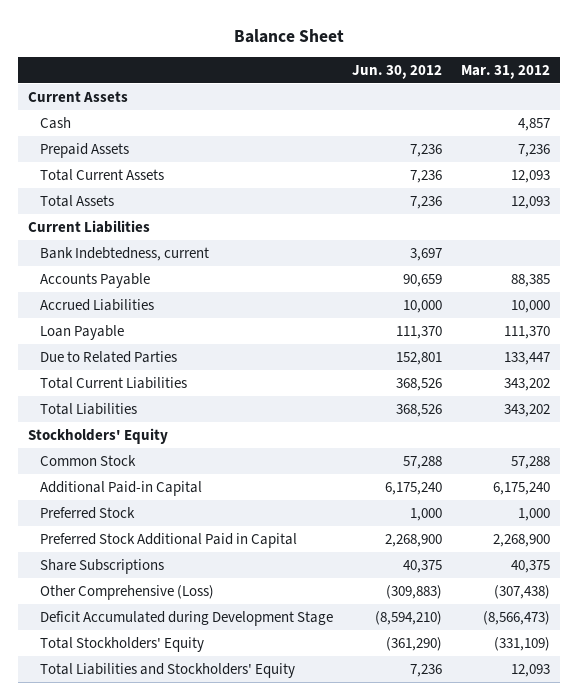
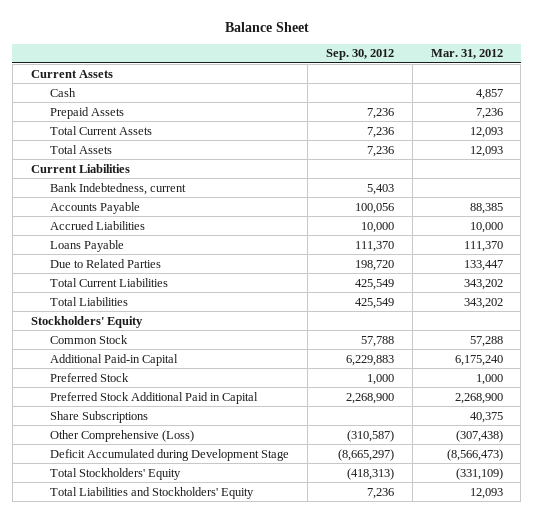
[352,64,443,79] Jun. 30, 2012 -> none
none -> [325,49,394,61] Sep. 30, 2012
[39,324,124,340] Loan Payable -> [50,239,125,252] Loans Payable

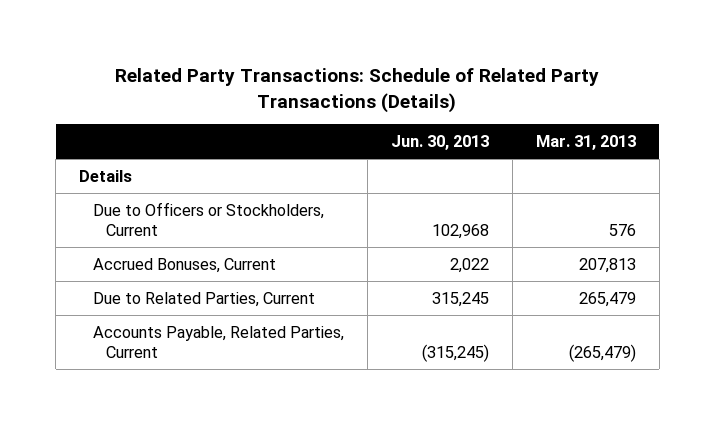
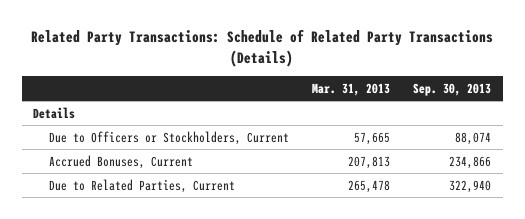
[390,135,489,151] Jun. 30, 2013 -> none
none -> [413,82,492,96] Sep. 30, 2013
[608,224,636,237] 576 -> [353,131,390,145] 57,665
[92,325,344,359] Accounts Payable, Related Parties, Current -> none
[578,291,636,307] 265,479 -> [347,179,390,193] 265,478

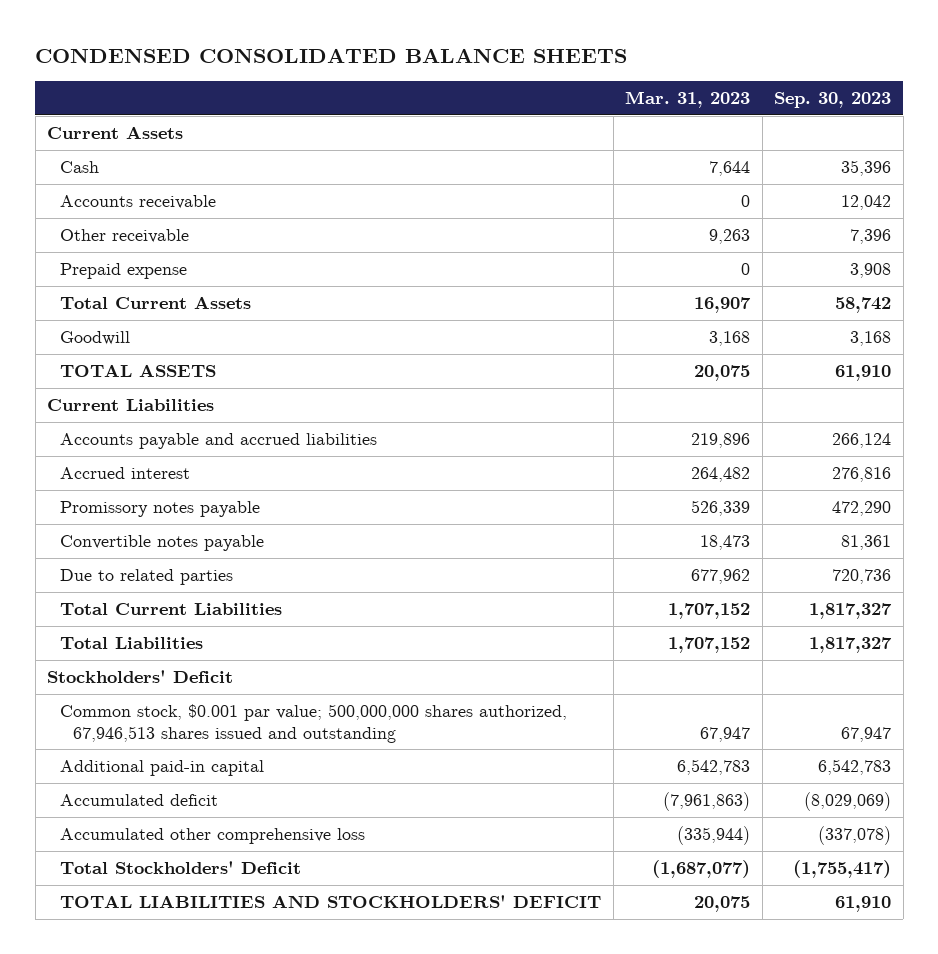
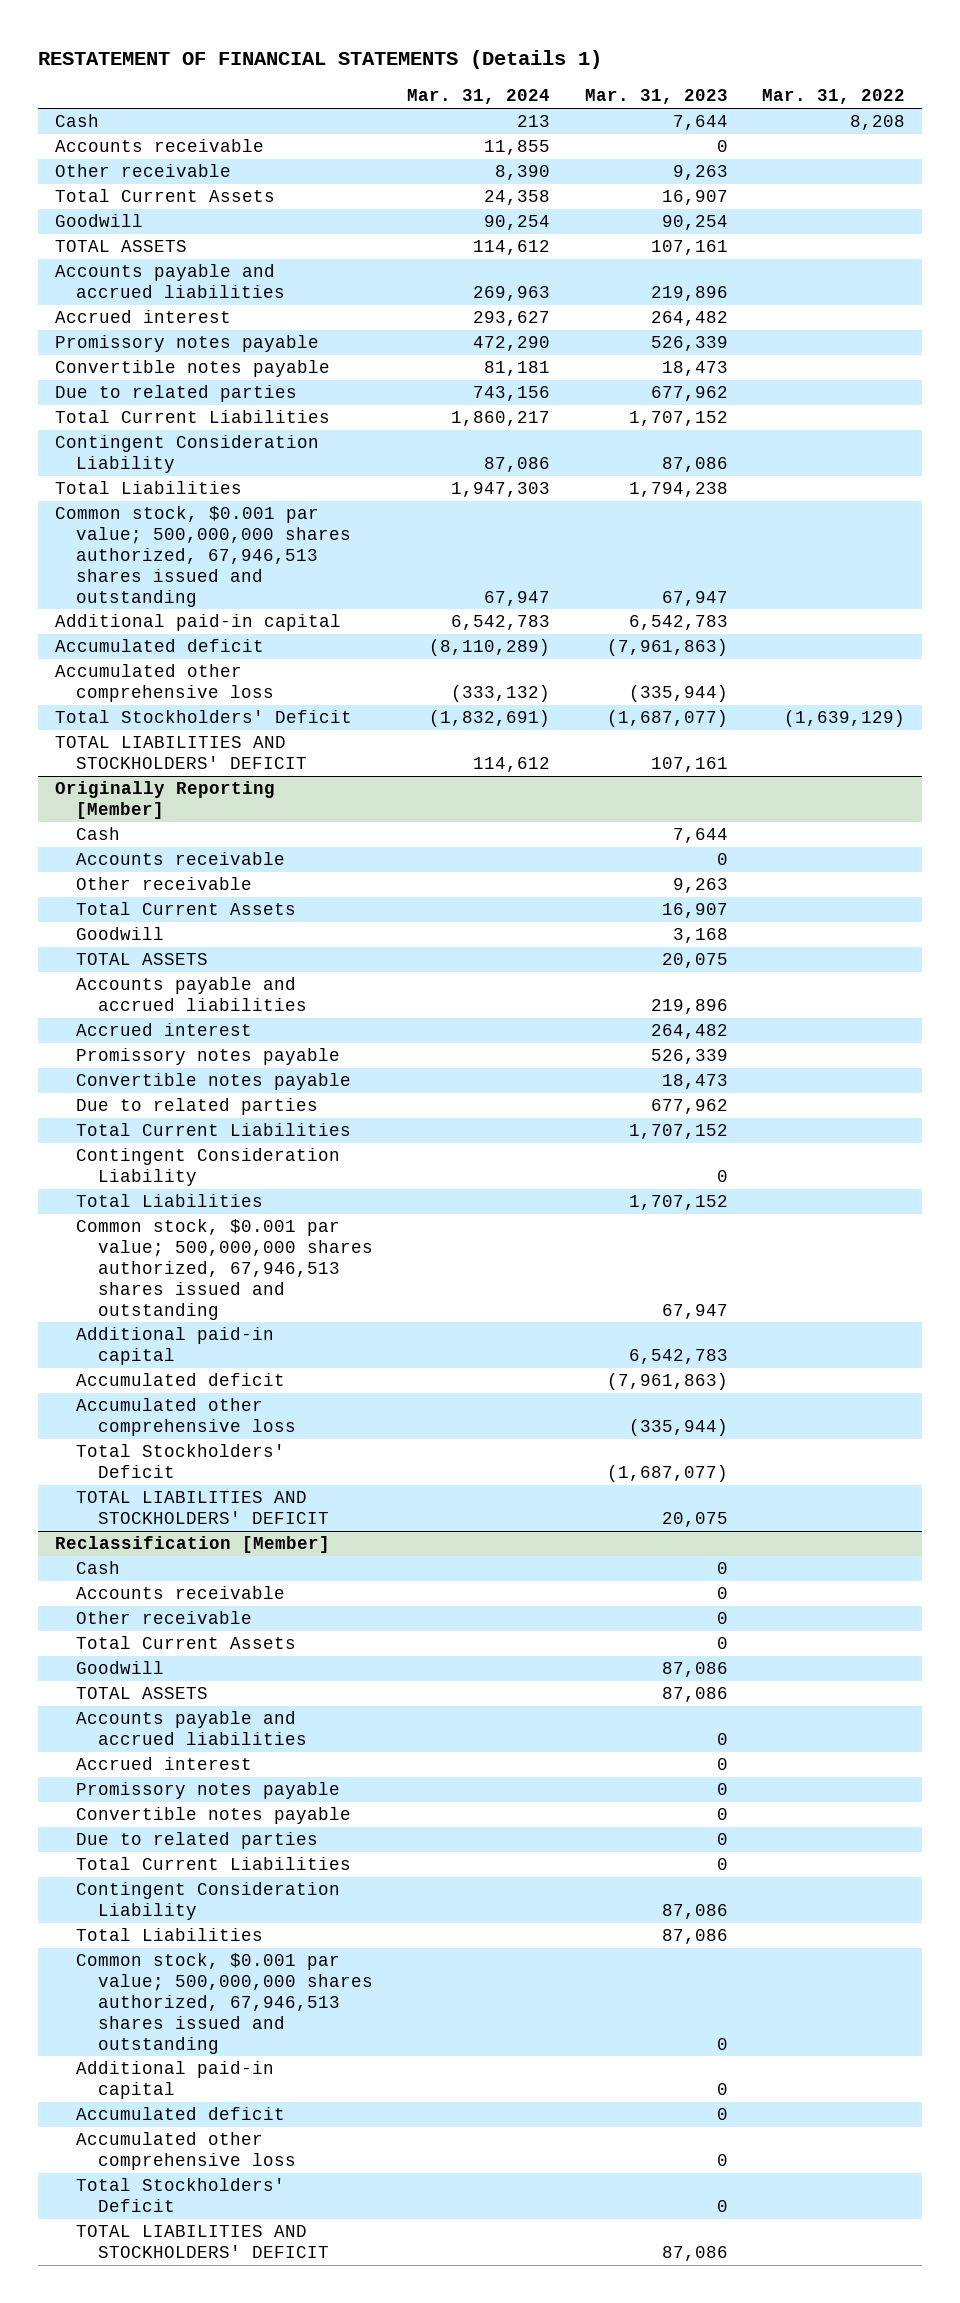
[35,48,628,64] CONDENSED CONSOLIDATED BALANCE SHEETS -> [37,50,602,70] RESTATEMENT OF FINANCIAL STATEMENTS (Details 1)
[774,92,892,109] Sep. 30, 2023 -> none
none -> [407,89,551,105] Mar. 31, 2024
none -> [762,89,906,105] Mar. 31, 2022
[47,126,184,140] Current Assets -> none
[60,263,188,280] Prepaid expense -> none
none -> [55,214,144,228] Goodwill
none -> [55,240,188,253] TOTAL ASSETS
none -> [55,264,286,299] Accounts payable and accrued liabilities
none -> [55,310,232,324] Accrued interest
none -> [55,335,320,353] Promissory notes payable
none -> [55,360,331,378] Convertible notes payable
none -> [55,385,298,403] Due to related parties
none -> [55,410,331,424] Total Current Liabilities
none -> [55,435,320,474] Contingent Consideration Liability
none -> [55,481,243,495] Total Liabilities
none -> [55,506,352,607] Common stock, $0.001 par value; 500,000,000 shares authorized, 67,946,513 shares issued and outstanding
none -> [55,614,342,632] Additional paid-in capital
none -> [55,639,265,653] Accumulated deficit
none -> [55,664,275,703] Accumulated other comprehensive loss
none -> [55,710,353,724] Total Stockholders' Deficit
none -> [55,736,308,770] TOTAL LIABILITIES AND STOCKHOLDERS' DEFICIT
none -> [55,781,276,820] Originally Reporting [Member]
none -> [76,827,121,841] Cash
none -> [76,852,286,866] Accounts receivable
none -> [76,877,253,891] Other receivable
none -> [76,902,297,916] Total Current Assets
[47,399,215,412] Current Liabilities -> none
none -> [76,1148,341,1187] Contingent Consideration Liability
[47,670,234,684] Stockholders' Deficit -> none
none -> [55,1536,331,1554] Reclassification [Member]
none -> [76,1561,121,1575] Cash
none -> [76,1586,286,1600] Accounts receivable
none -> [76,1611,253,1625] Other receivable
none -> [76,1636,297,1650] Total Current Assets
none -> [76,1661,165,1675] Goodwill
none -> [76,1687,209,1700] TOTAL ASSETS
none -> [76,1711,307,1746] Accounts payable and accrued liabilities
none -> [76,1757,253,1771] Accrued interest
none -> [76,1782,341,1800] Promissory notes payable
none -> [76,1807,352,1825] Convertible notes payable
none -> [76,1832,319,1850] Due to related parties
none -> [76,1857,352,1871] Total Current Liabilities
none -> [76,1882,341,1921] Contingent Consideration Liability
none -> [76,1928,264,1942] Total Liabilities
none -> [76,1953,373,2054] Common stock, $0.001 par value; 500,000,000 shares authorized, 67,946,513 shares issued and outstanding
none -> [76,2061,275,2100] Additional paid-in capital
none -> [76,2107,286,2121] Accumulated deficit
none -> [76,2132,296,2171] Accumulated other comprehensive loss
none -> [76,2178,286,2213] Total Stockholders' Deficit
none -> [76,2225,329,2259] TOTAL LIABILITIES AND STOCKHOLDERS' DEFICIT

